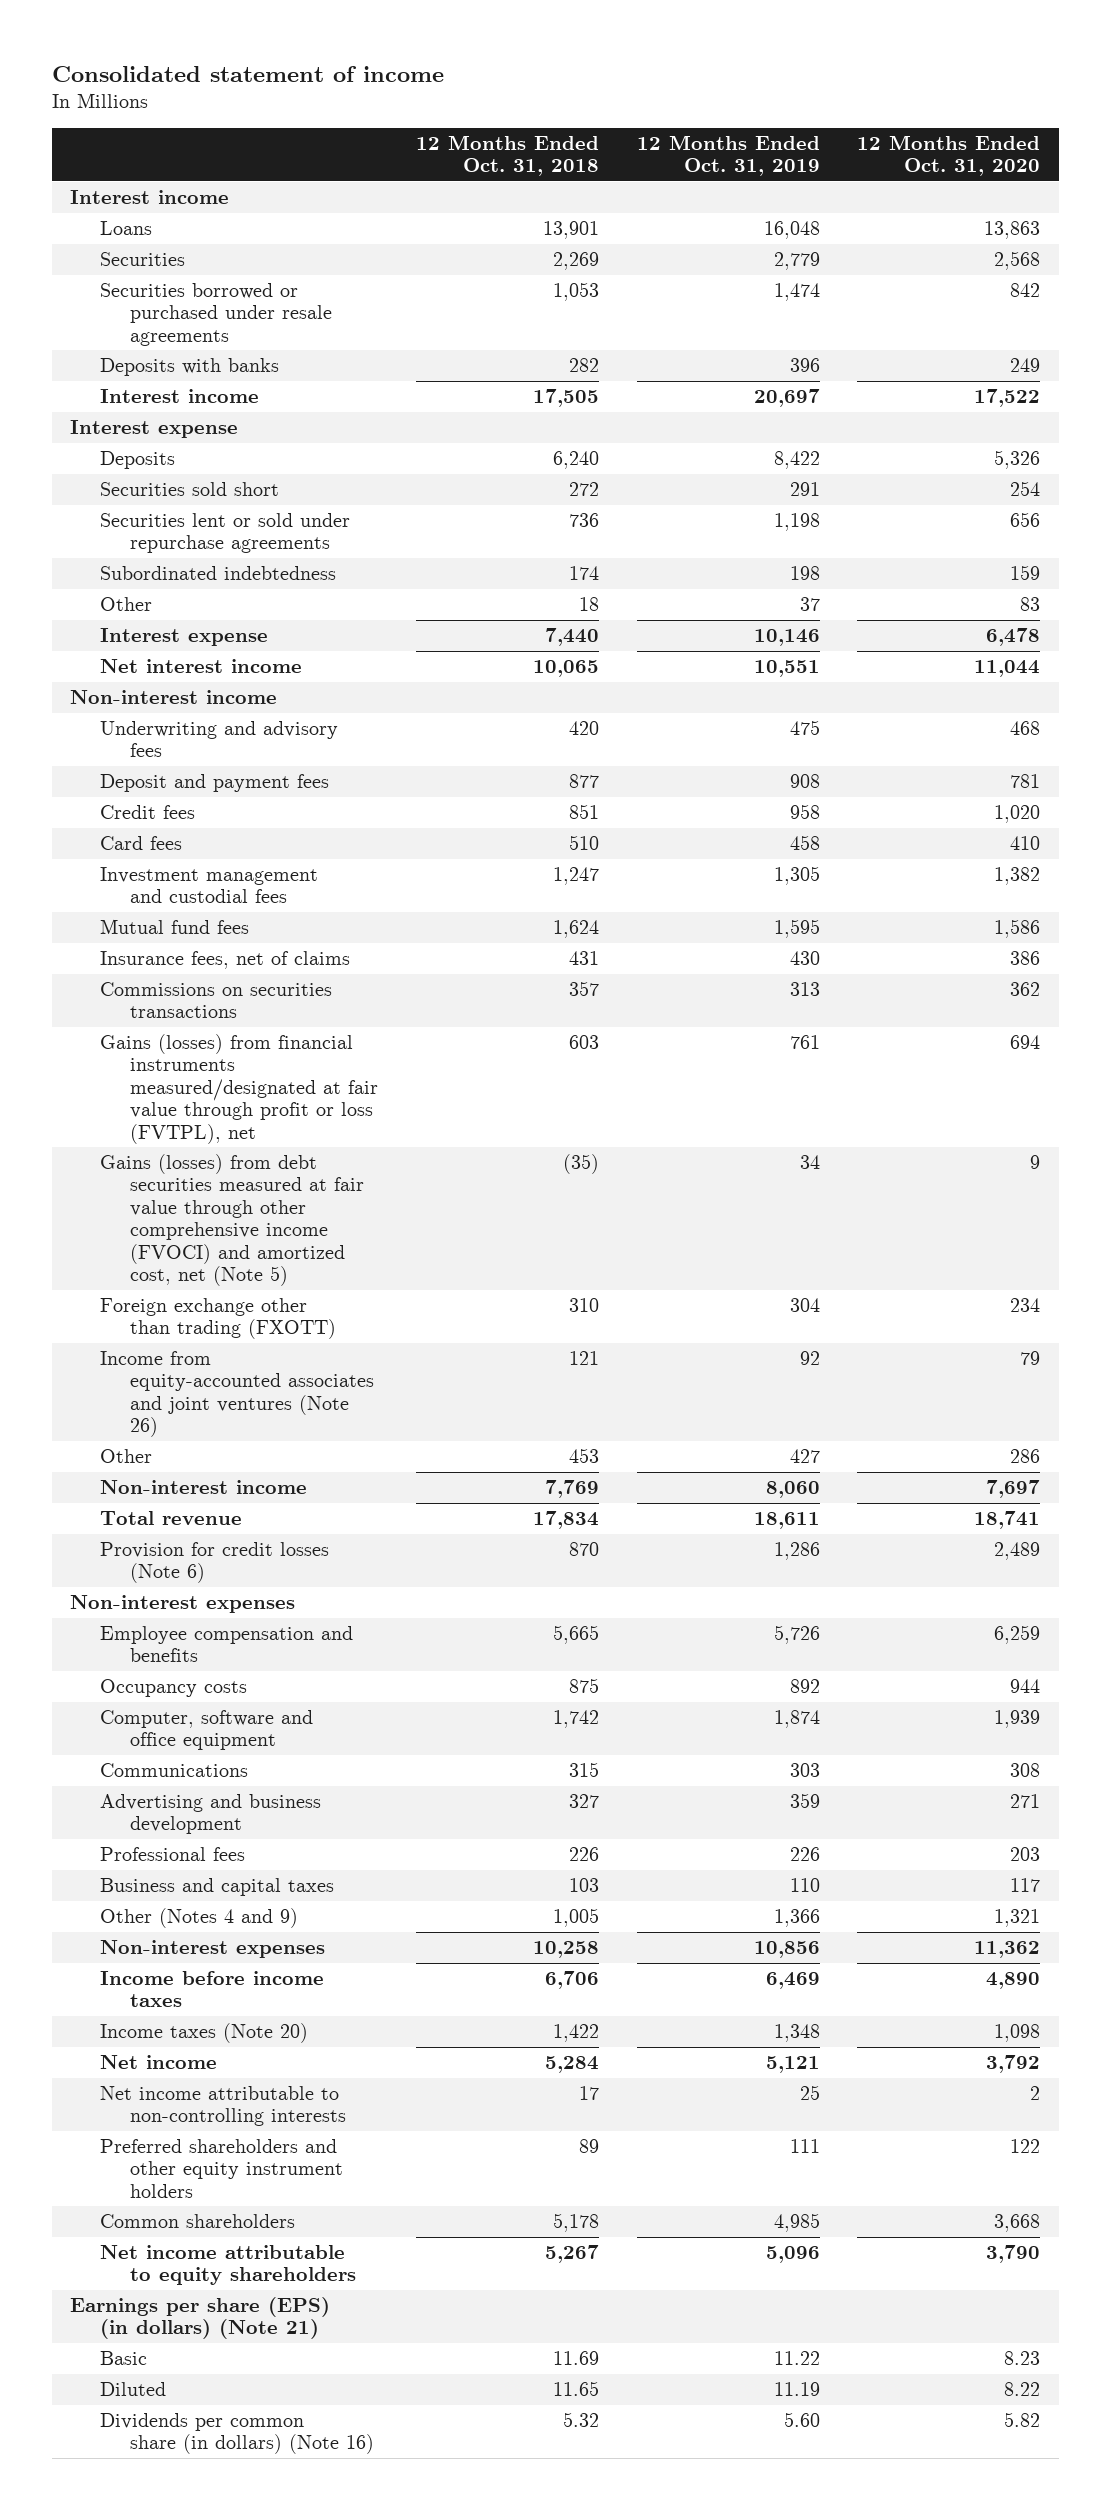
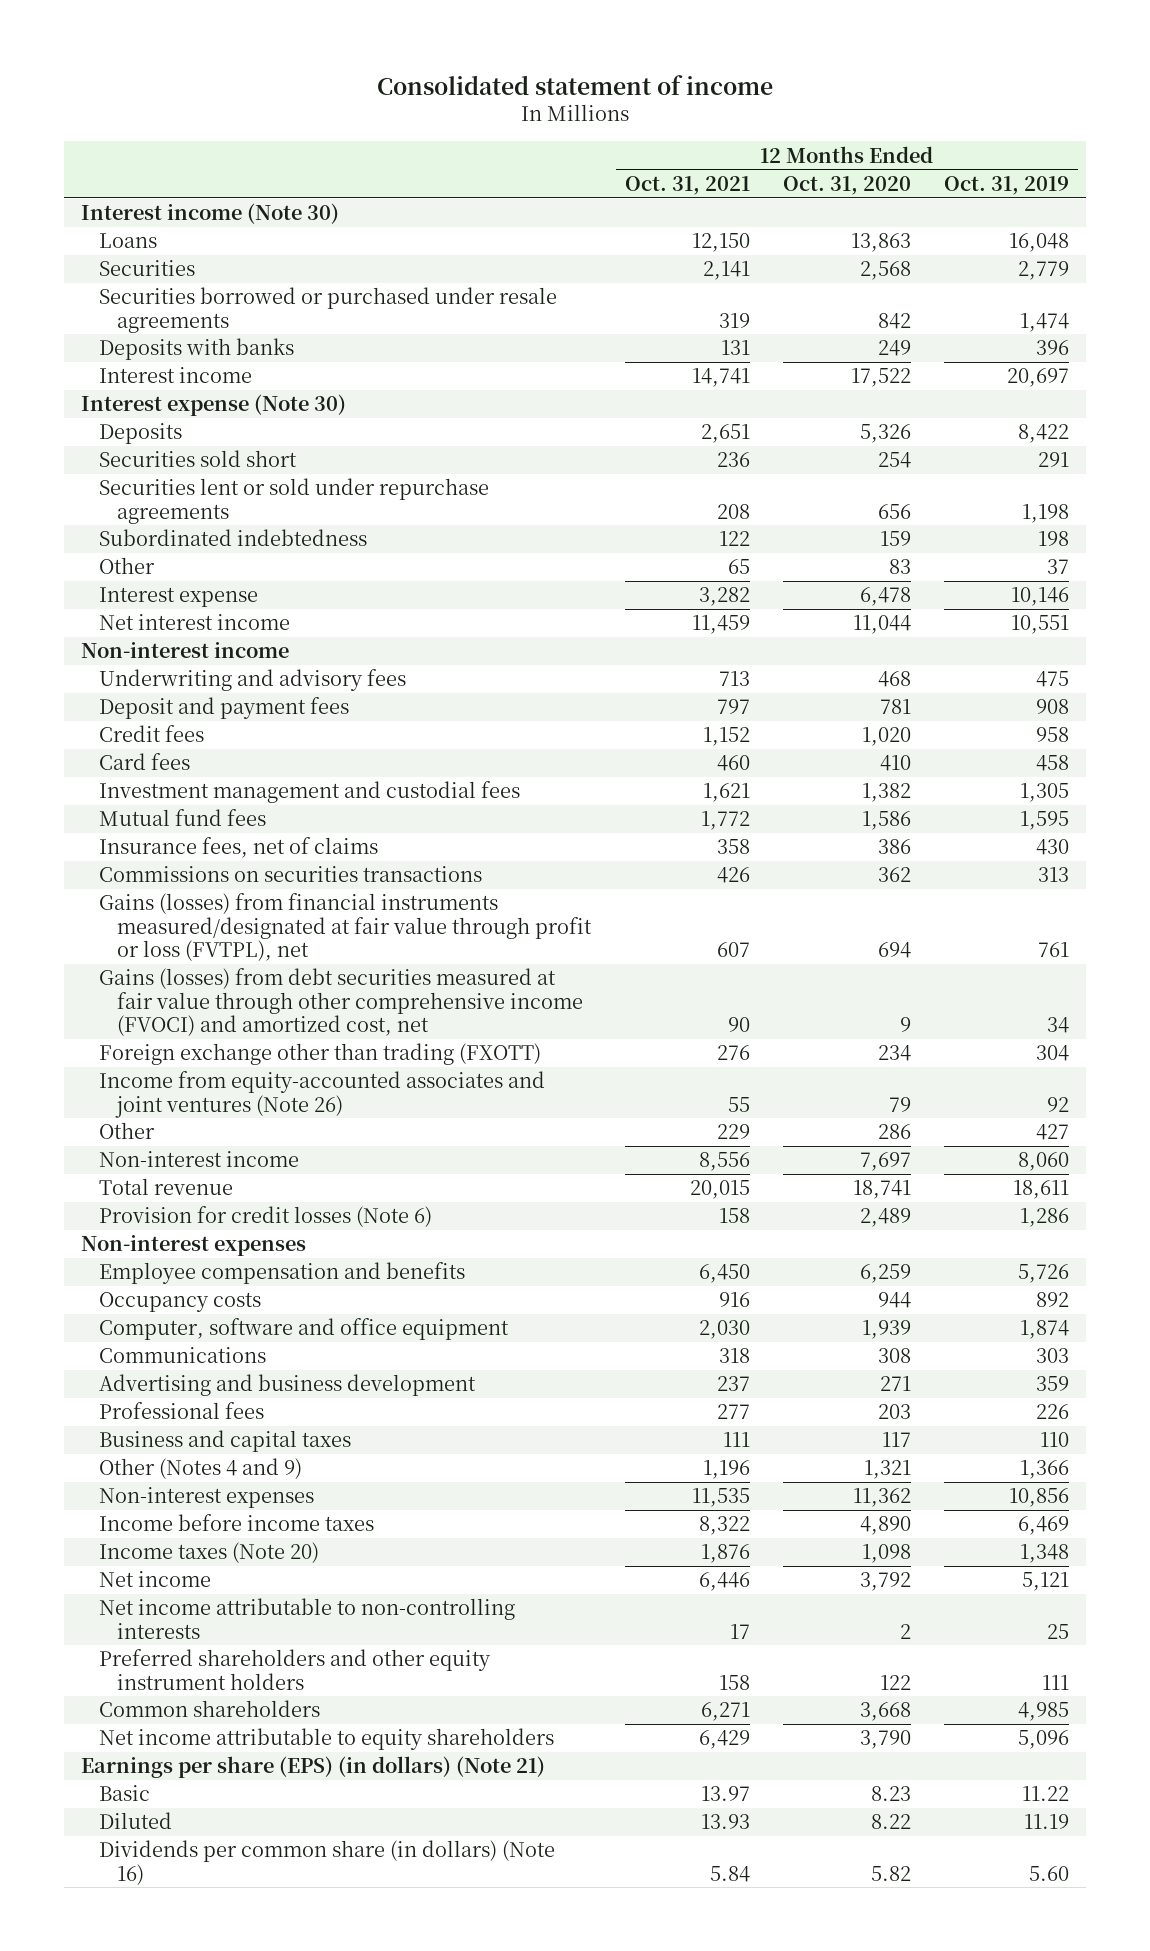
[415,134,599,177] 12 Months Ended Oct. 31, 2018 -> none
none -> [624,175,750,195] Oct. 31, 2021
[70,190,230,205] Interest income -> [80,203,339,225] Interest income (Note 30)
[70,420,239,439] Interest expense -> [80,394,346,417] Interest expense (Note 30)
[100,1154,364,1287] Gains (losses) from debt securities measured at fair value through other comprehensive income (FVOCI) and amortized cost, net (Note 5) -> [98,968,584,1036] Gains (losses) from debt securities measured at fair value through other comprehensive income (FVOCI) and amortized cost, net

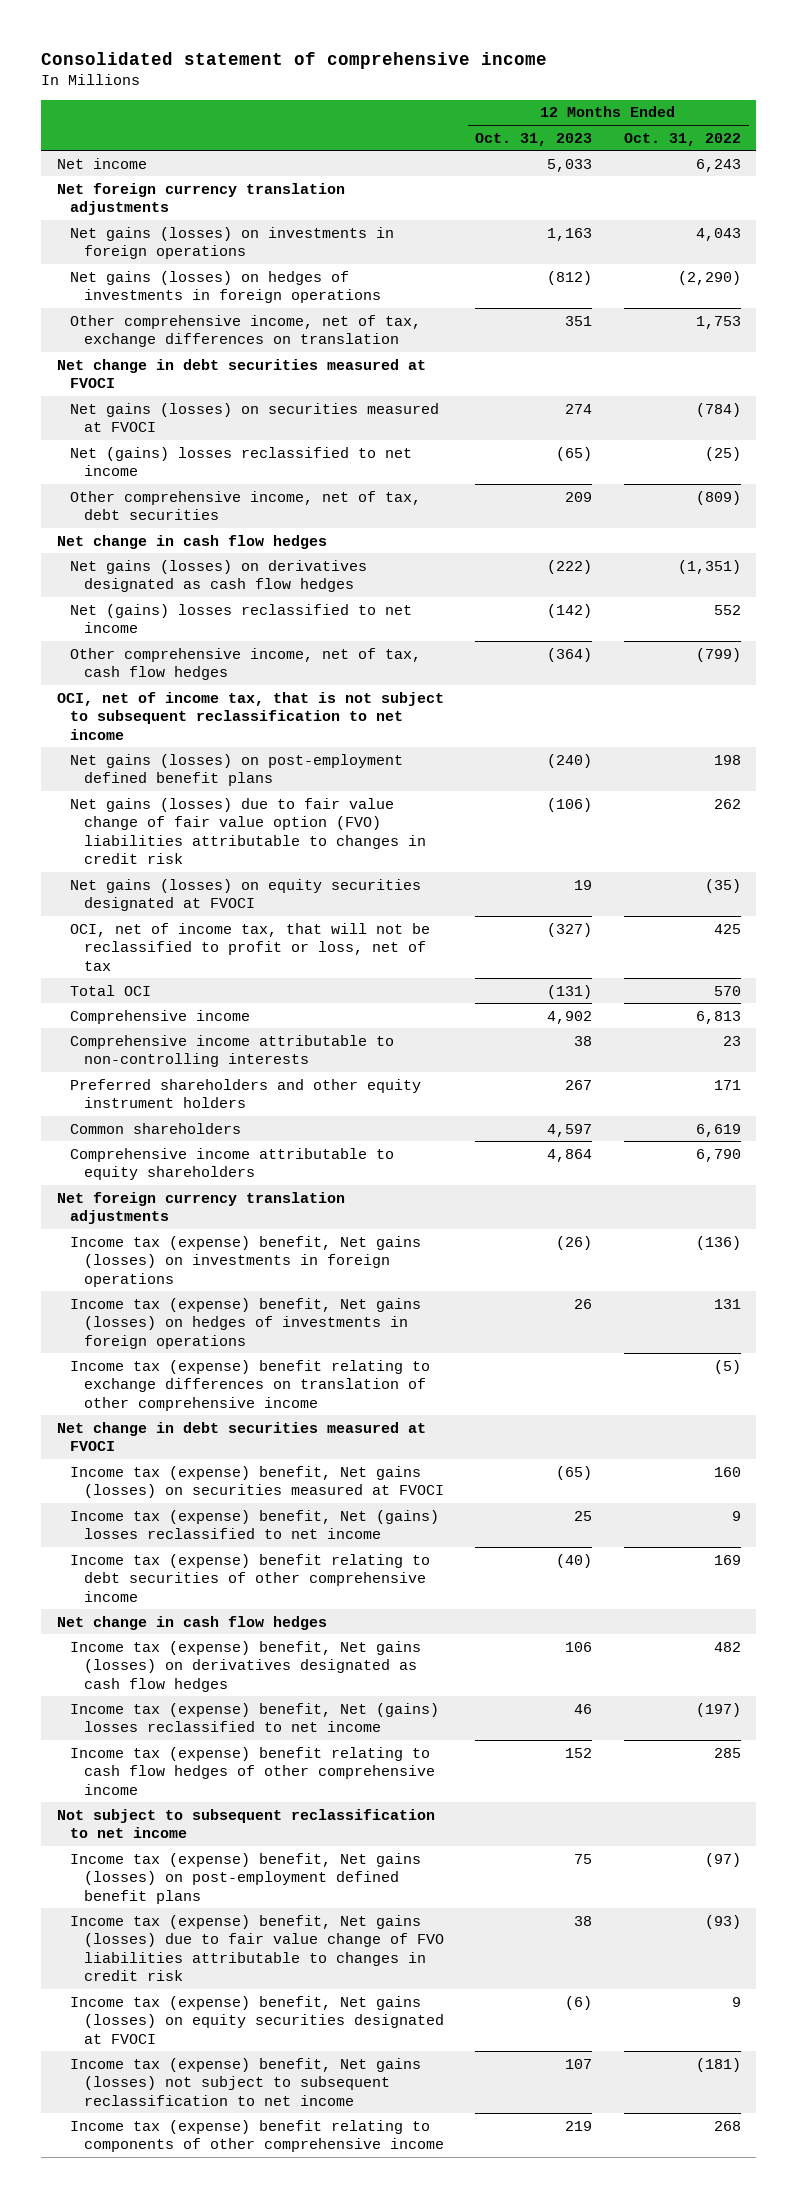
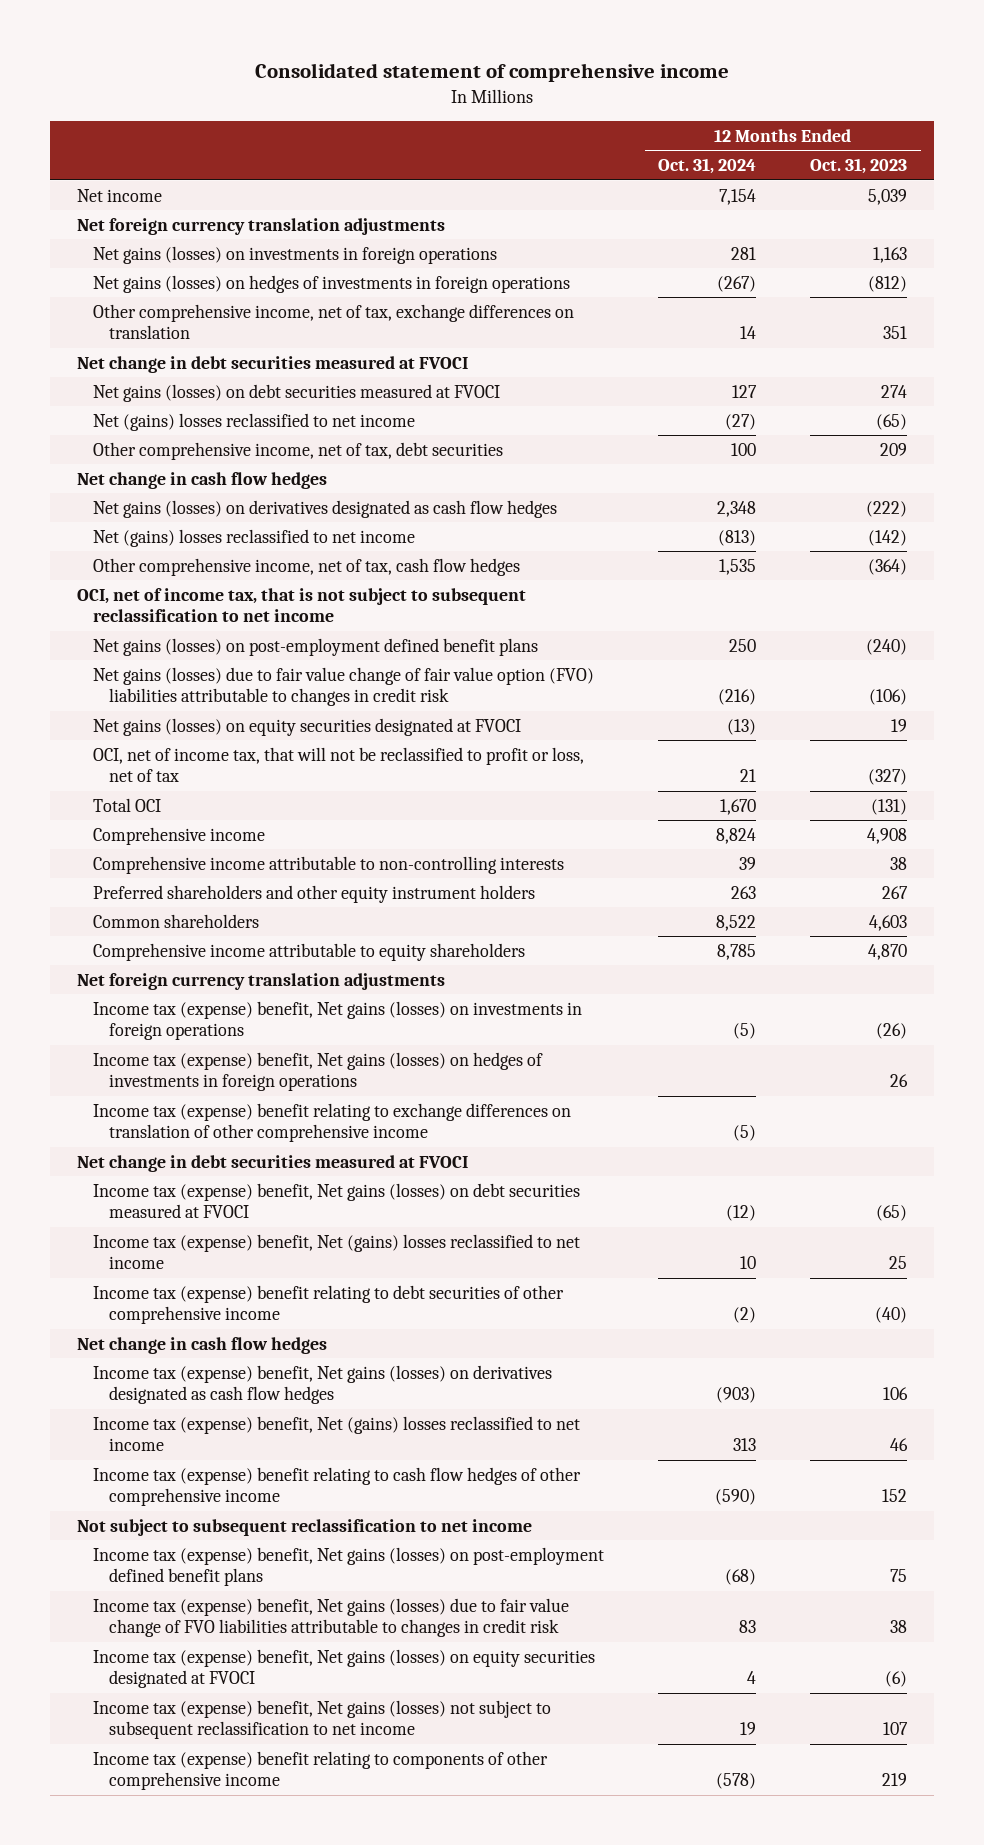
[623,132,741,146] Oct. 31, 2022 -> none
none -> [658,158,757,175] Oct. 31, 2024
[547,158,593,172] 5,033 -> [868,188,908,205] 5,039
[70,402,440,433] Net gains (losses) on securities measured at FVOCI -> [93,383,501,402] Net gains (losses) on debt securities measured at FVOCI
[547,1010,593,1024] 4,902 -> [867,827,908,844] 4,908
[547,1123,593,1137] 4,597 -> [869,914,908,931] 4,603
[547,1148,593,1162] 4,864 -> [868,943,908,960] 4,870
[70,1465,445,1499] Income tax (expense) benefit, Net gains (losses) on securities measured at FVOCI -> [93,1182,581,1218] Income tax (expense) benefit, Net gains (losses) on debt securities measured at FVOCI

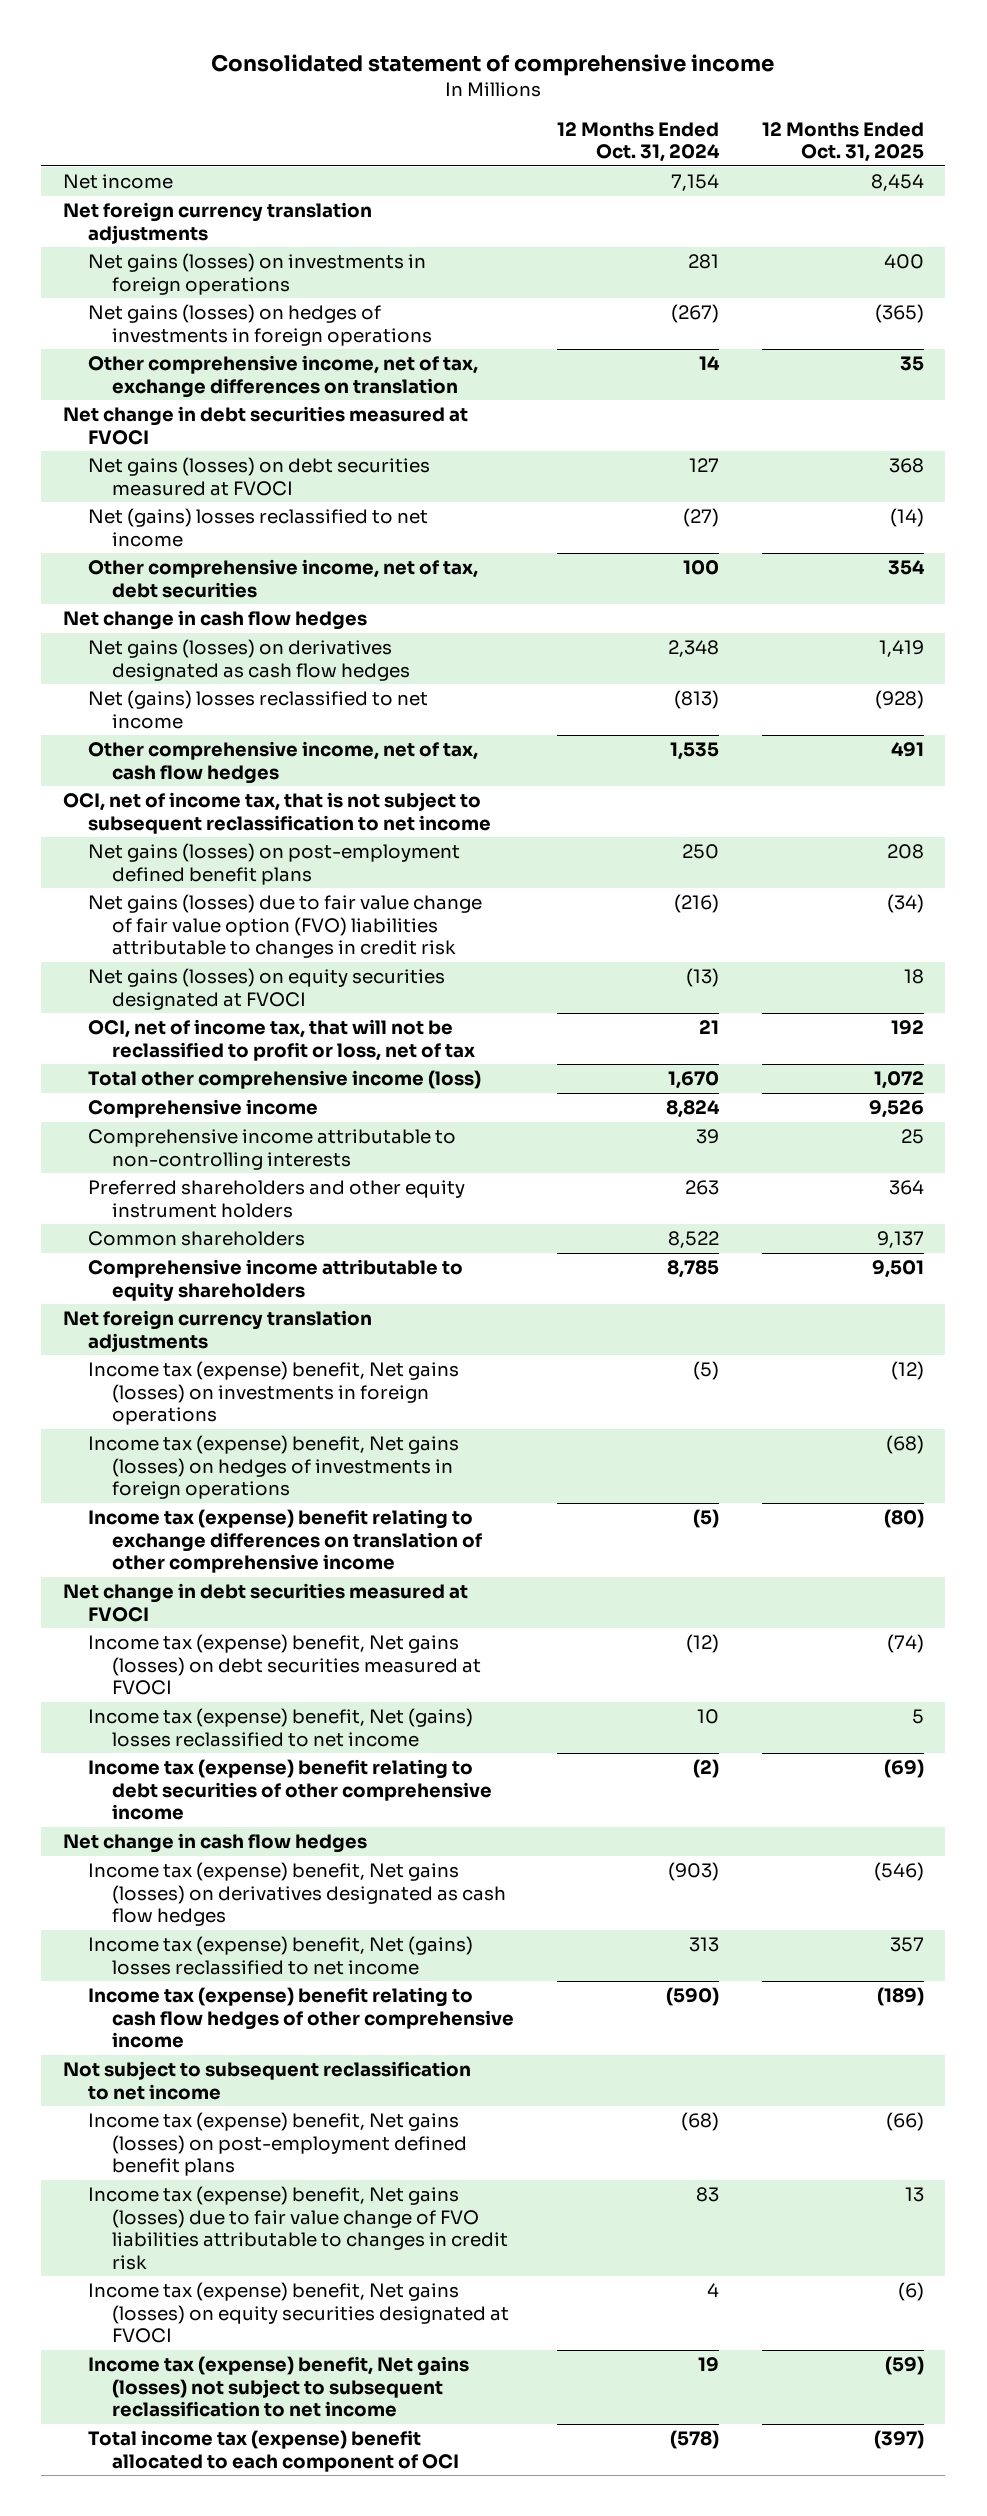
[810,158,908,175] Oct. 31, 2023 -> none
none -> [762,121,925,163] 12 Months Ended Oct. 31, 2025
[93,797,162,812] Total OCI -> [87,1070,481,1090] Total other comprehensive income (loss)
[93,1750,549,1790] Income tax (expense) benefit relating to components of other comprehensive income -> [87,2430,460,2472] Total income tax (expense) benefit allocated to each component of OCI

